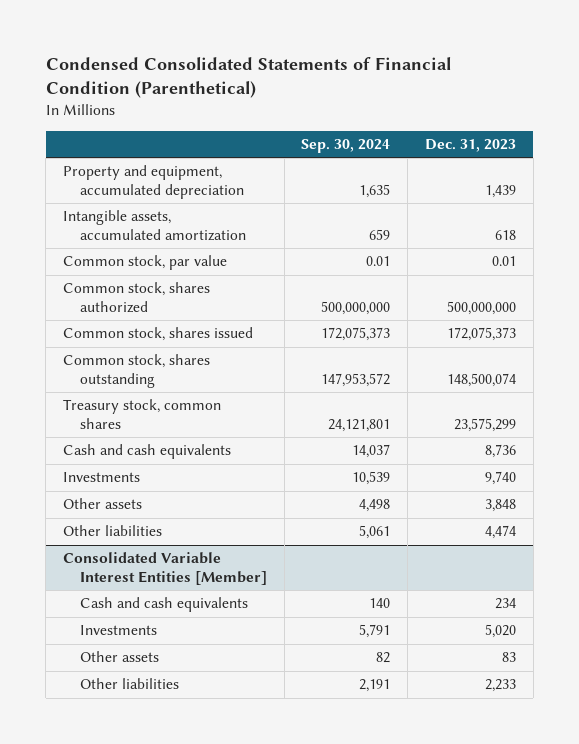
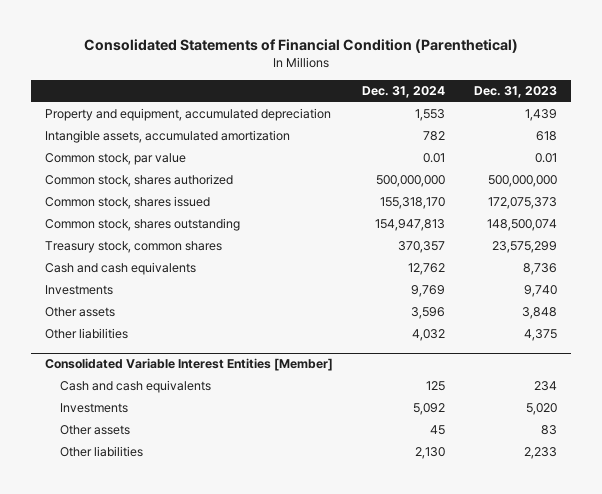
[45,56,451,99] Condensed Consolidated Statements of Financial Condition (Parenthetical) -> [84,39,519,54] Consolidated Statements of Financial Condition (Parenthetical)
[301,139,391,154] Sep. 30, 2024 -> none
none -> [362,86,446,99] Dec. 31, 2024
[484,525,516,540] 4,474 -> [523,329,557,342] 4,375

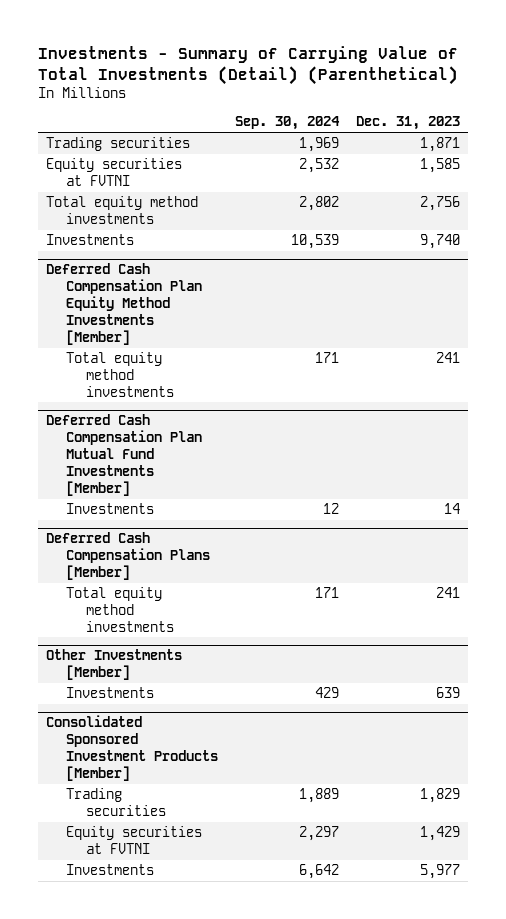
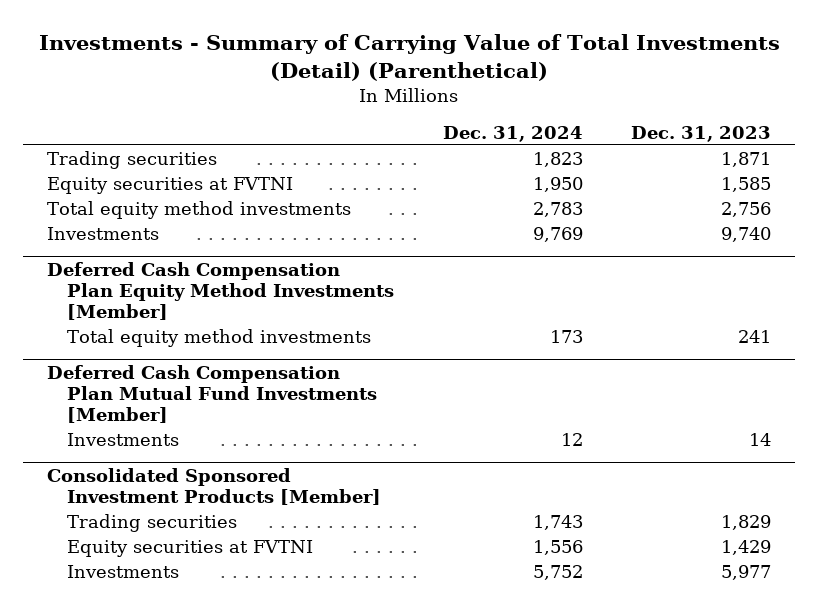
[234,116,340,131] Sep. 30, 2024 -> none
none -> [442,125,583,142] Dec. 31, 2024
[46,532,211,581] Deferred Cash Compensation Plans [Member] -> none
[66,587,174,632] Total equity method investments -> none
[46,649,183,681] Other Investments [Member] -> none
[66,687,155,699] Investments -> none

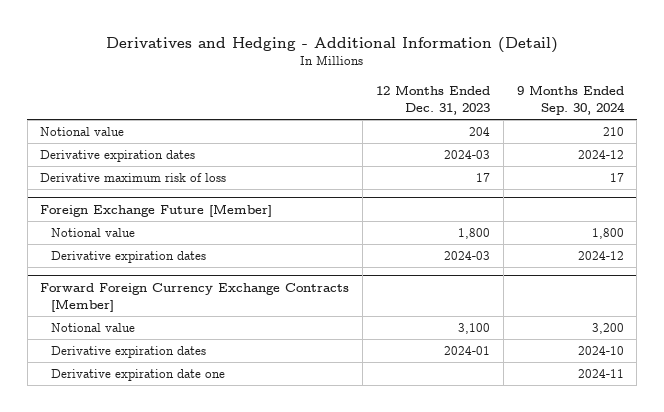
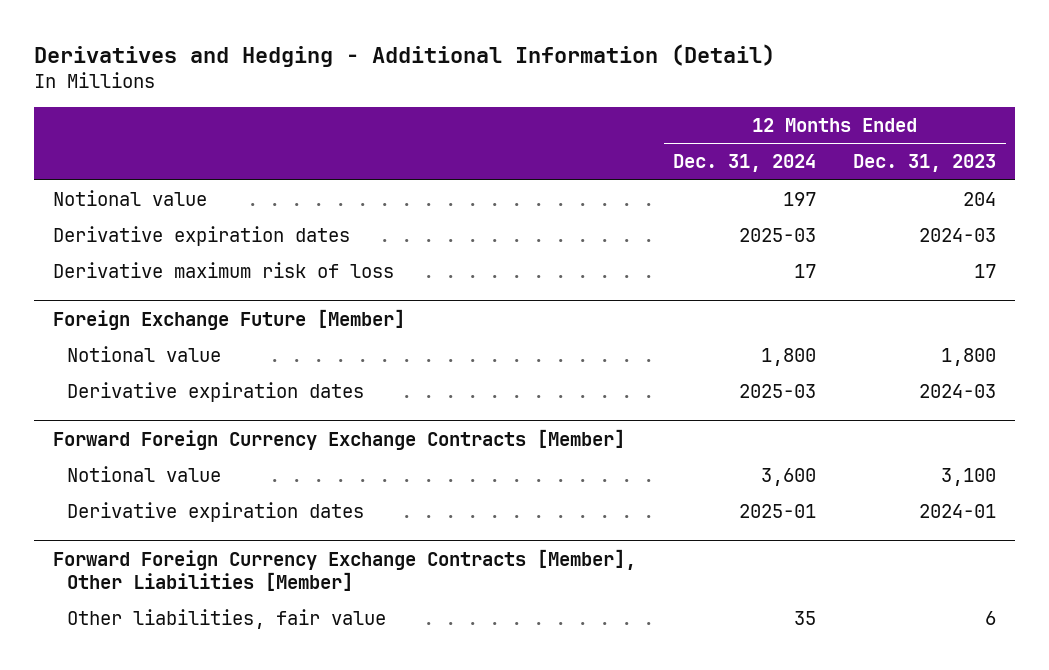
[516,84,625,116] 9 Months Ended Sep. 30, 2024 -> none
none -> [672,154,816,173] Dec. 31, 2024
[51,369,226,382] Derivative expiration date one -> none
none -> [52,548,636,591] Forward Foreign Currency Exchange Contracts [Member], Other Liabilities [Member]
none -> [67,609,387,630] Other liabilities, fair value

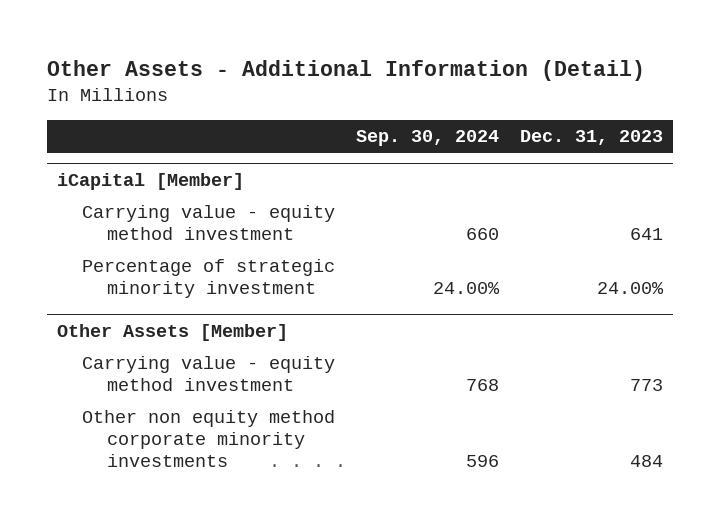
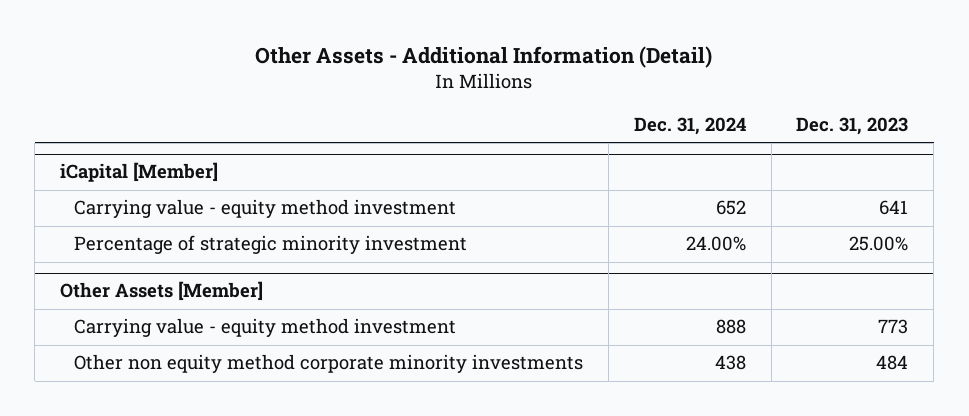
[355,130,499,147] Sep. 30, 2024 -> none
none -> [633,116,746,135] Dec. 31, 2024
[596,282,664,295] 24.00% -> [849,236,909,252] 25.00%

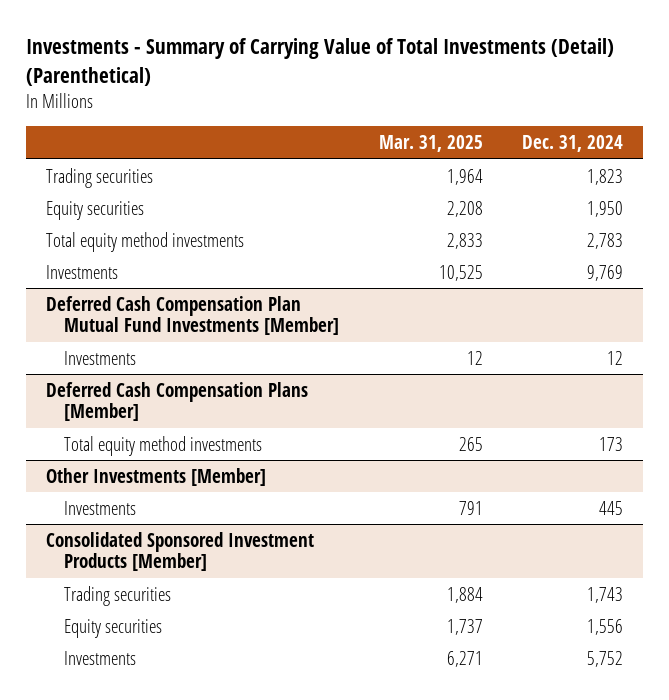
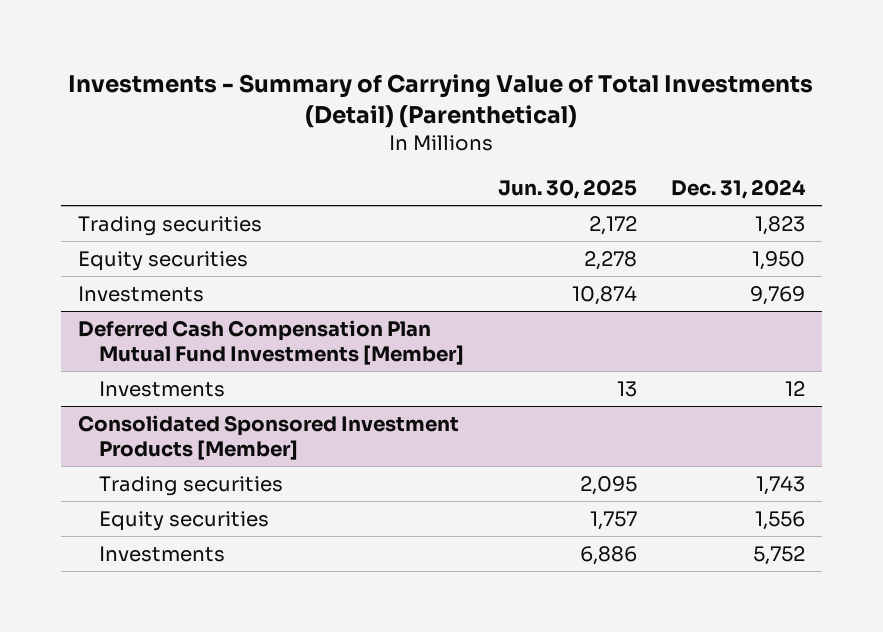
[378,134,483,152] Mar. 31, 2025 -> none
none -> [498,179,638,200] Jun. 30, 2025
[45,231,244,252] Total equity method investments -> none
[45,381,308,421] Deferred Cash Compensation Plans [Member] -> none
[64,435,263,456] Total equity method investments -> none
[45,467,266,486] Other Investments [Member] -> none
[64,500,137,515] Investments -> none

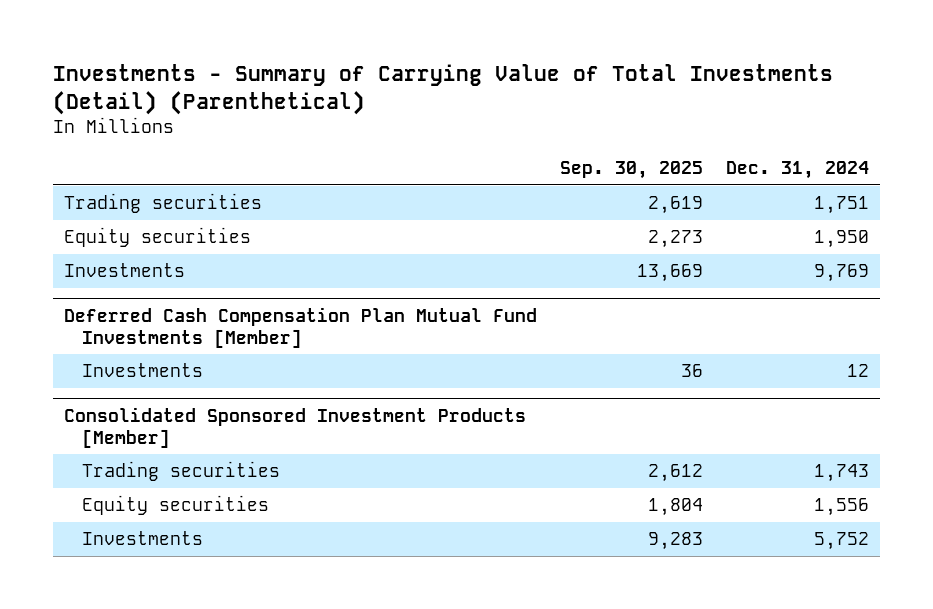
[498,179,638,200] Jun. 30, 2025 -> none
none -> [559,161,703,180] Sep. 30, 2025
[754,215,805,235] 1,823 -> [813,196,869,215] 1,751

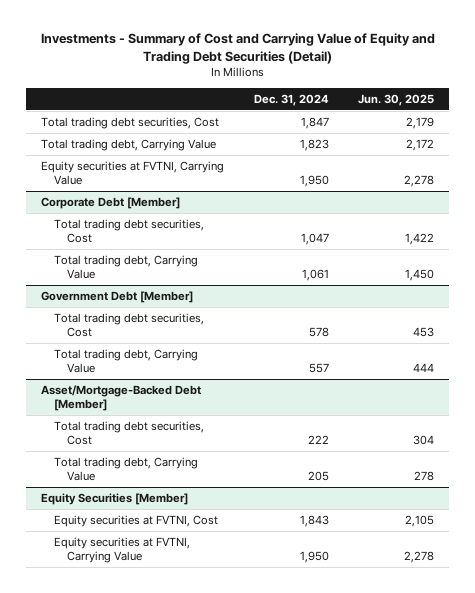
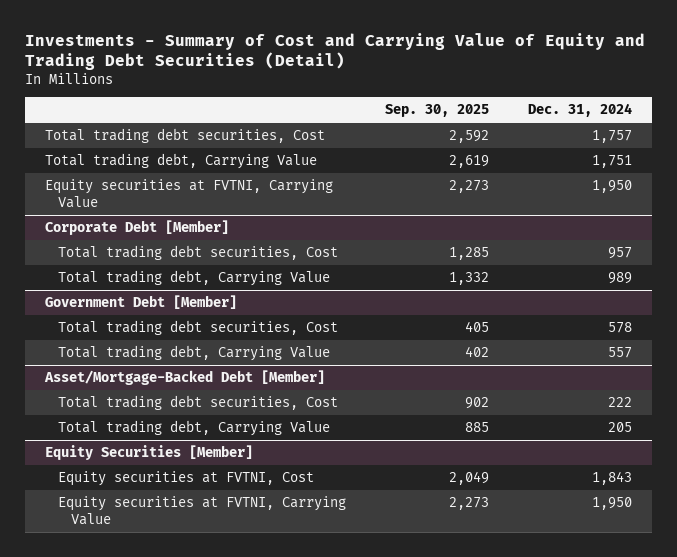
[358,93,435,106] Jun. 30, 2025 -> none
none -> [385,104,490,118] Sep. 30, 2025
[300,117,329,130] 1,847 -> [592,130,633,144] 1,757
[299,139,329,152] 1,823 -> [592,155,633,169] 1,751
[300,232,329,245] 1,047 -> [608,247,633,260] 957
[301,268,329,281] 1,061 -> [608,272,633,285] 989

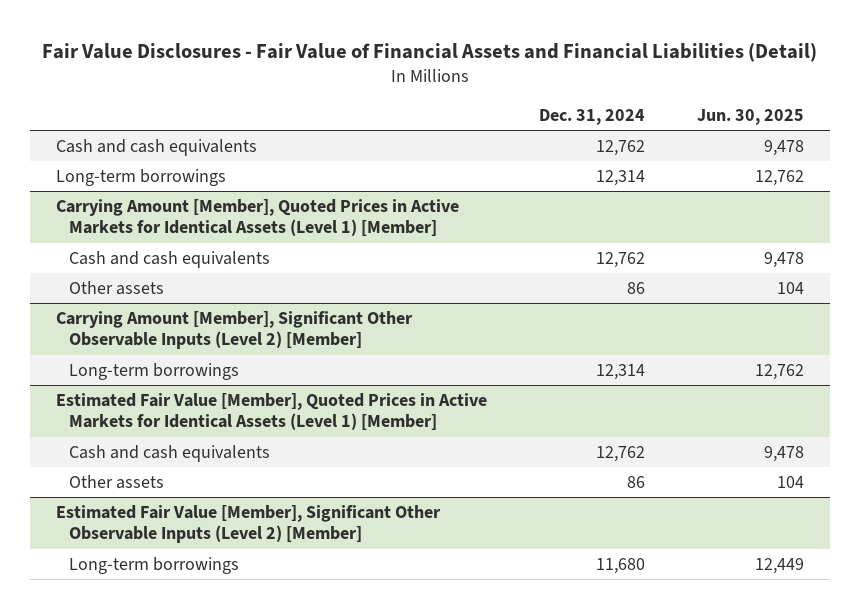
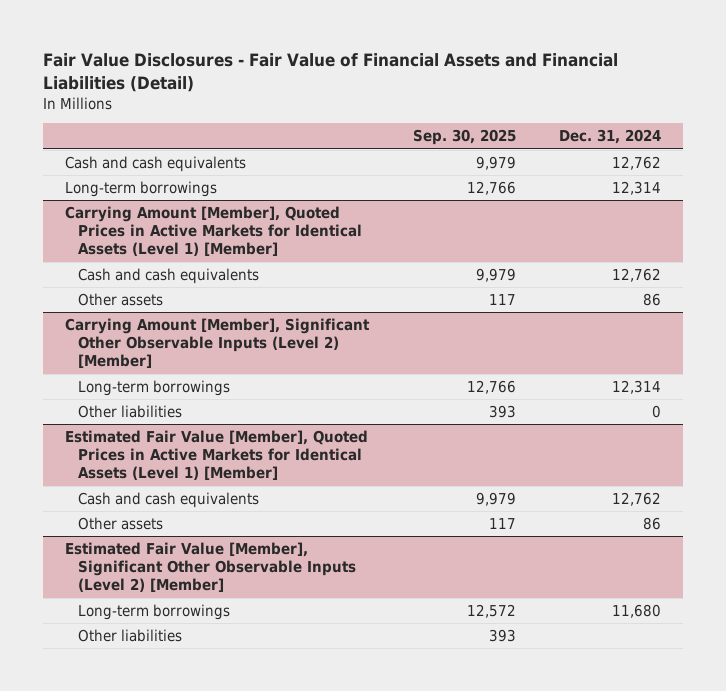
[697,108,805,125] Jun. 30, 2025 -> none
none -> [412,129,516,146] Sep. 30, 2025
none -> [77,404,182,418] Other liabilities
none -> [77,628,182,642] Other liabilities

